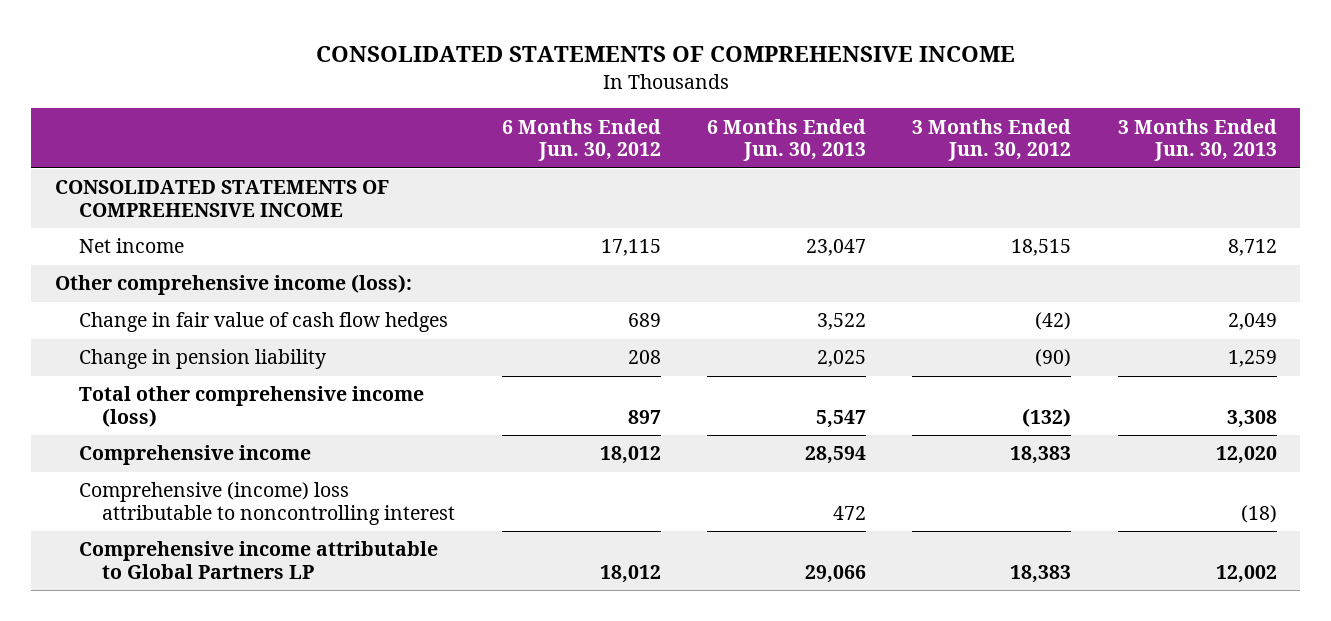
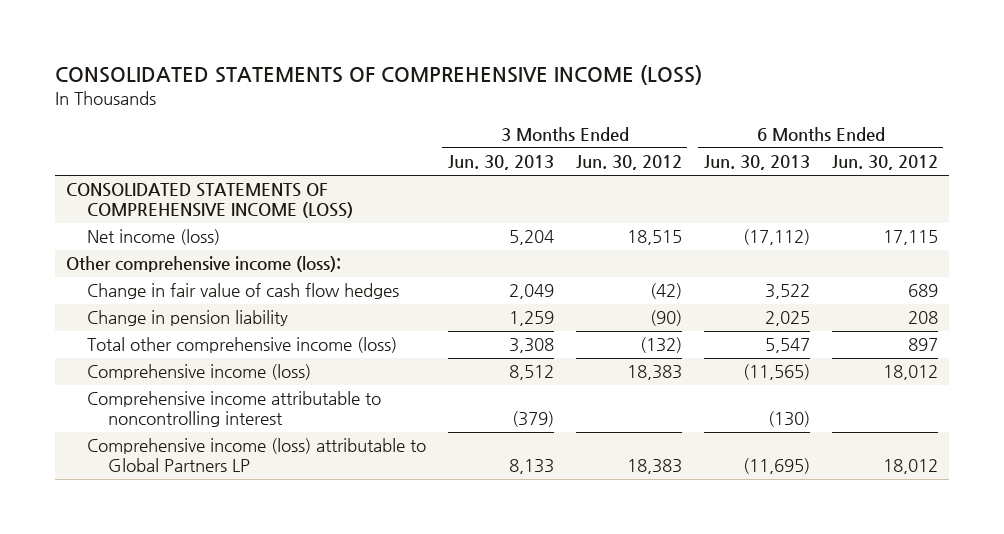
[315,46,1015,63] CONSOLIDATED STATEMENTS OF COMPREHENSIVE INCOME -> [54,65,702,86] CONSOLIDATED STATEMENTS OF COMPREHENSIVE INCOME (LOSS)
[54,180,389,218] CONSOLIDATED STATEMENTS OF COMPREHENSIVE INCOME -> [65,183,353,219] CONSOLIDATED STATEMENTS OF COMPREHENSIVE INCOME (LOSS)
[78,238,184,254] Net income -> [86,229,220,246] Net income (loss)
[805,239,866,257] 23,047 -> [742,229,810,246] (17,112)
[1227,239,1277,257] 8,712 -> [508,230,554,246] 5,204
[78,445,311,466] Comprehensive income -> [86,364,311,381] Comprehensive income (loss)
[804,446,866,465] 28,594 -> [742,364,810,381] (11,565)
[1215,446,1277,465] 12,020 -> [508,365,554,381] 8,512
[78,482,456,526] Comprehensive (income) loss attributable to noncontrolling interest -> [86,391,381,428] Comprehensive income attributable to noncontrolling interest
[832,506,866,521] 472 -> [767,411,810,428] (130)
[1240,505,1277,524] (18) -> [511,411,554,428] (379)
[78,541,438,580] Comprehensive income attributable to Global Partners LP -> [86,438,426,473] Comprehensive income (loss) attributable to Global Partners LP
[804,565,866,584] 29,066 -> [742,458,810,475] (11,695)
[1215,565,1277,584] 12,002 -> [508,459,554,475] 8,133

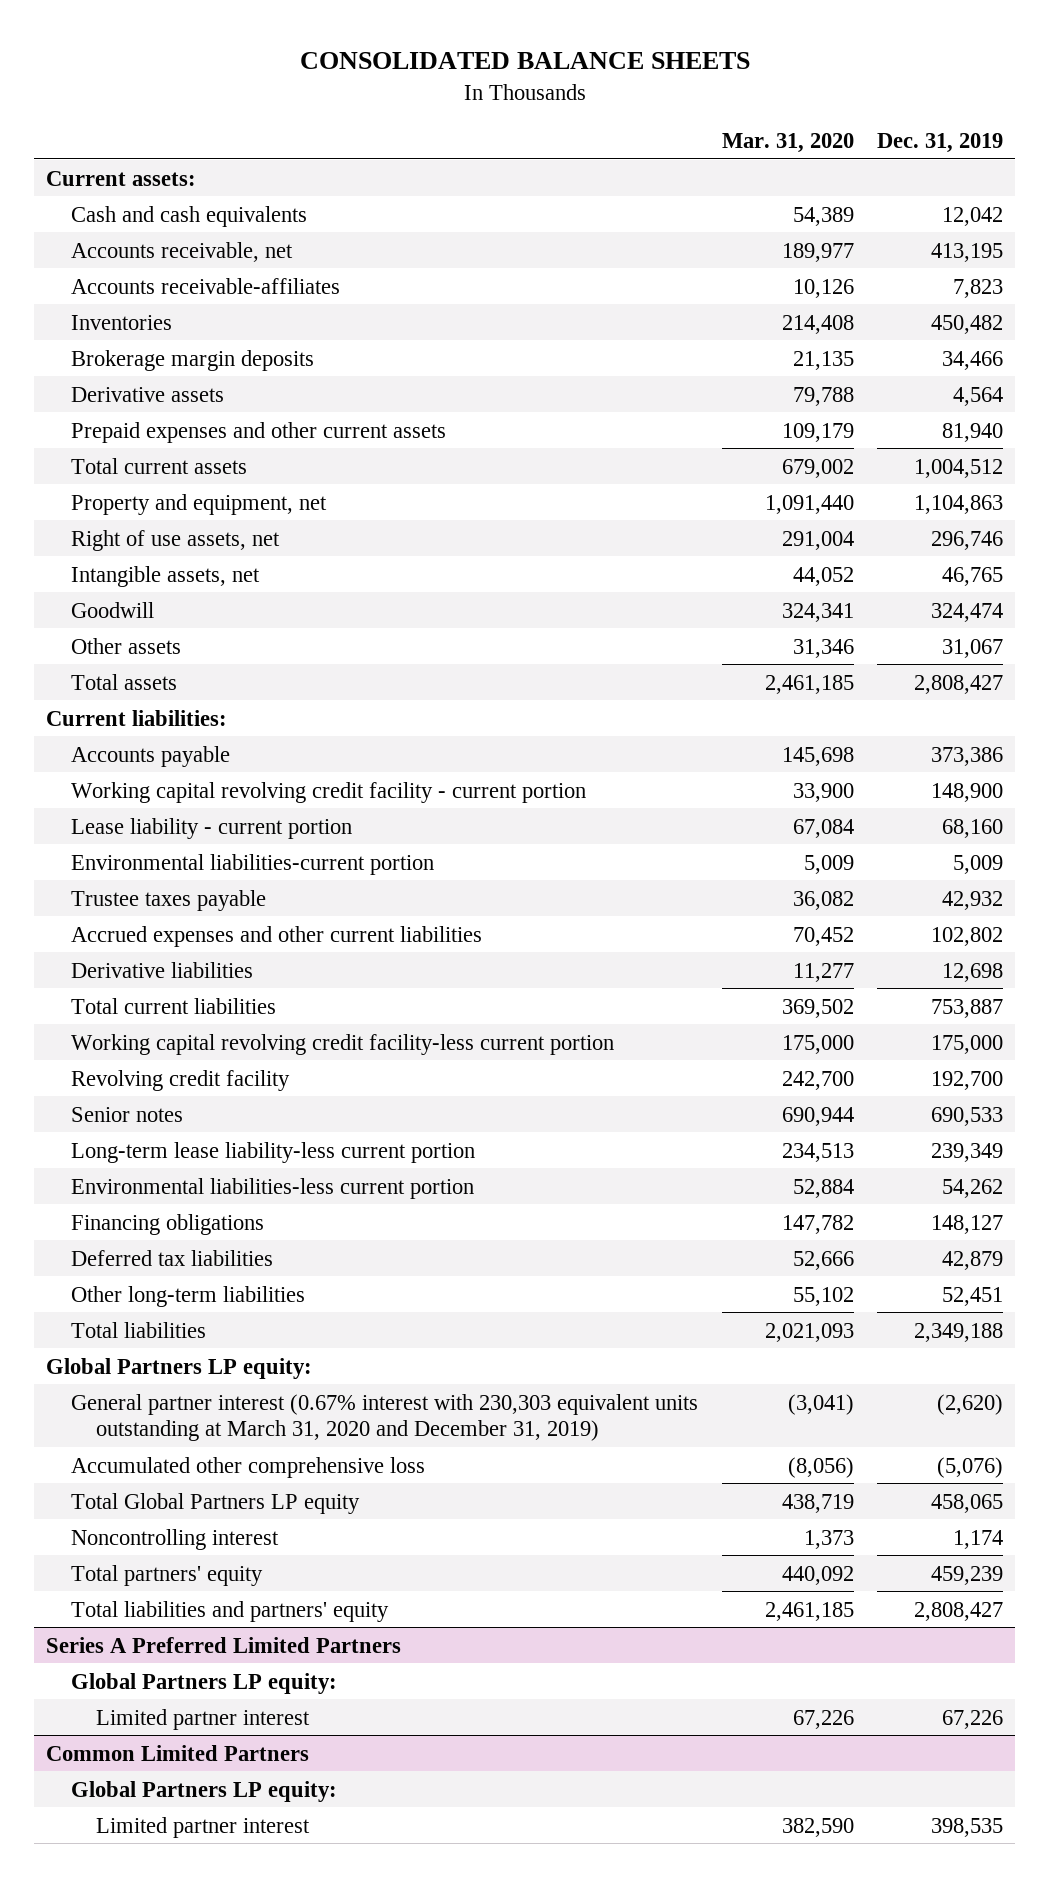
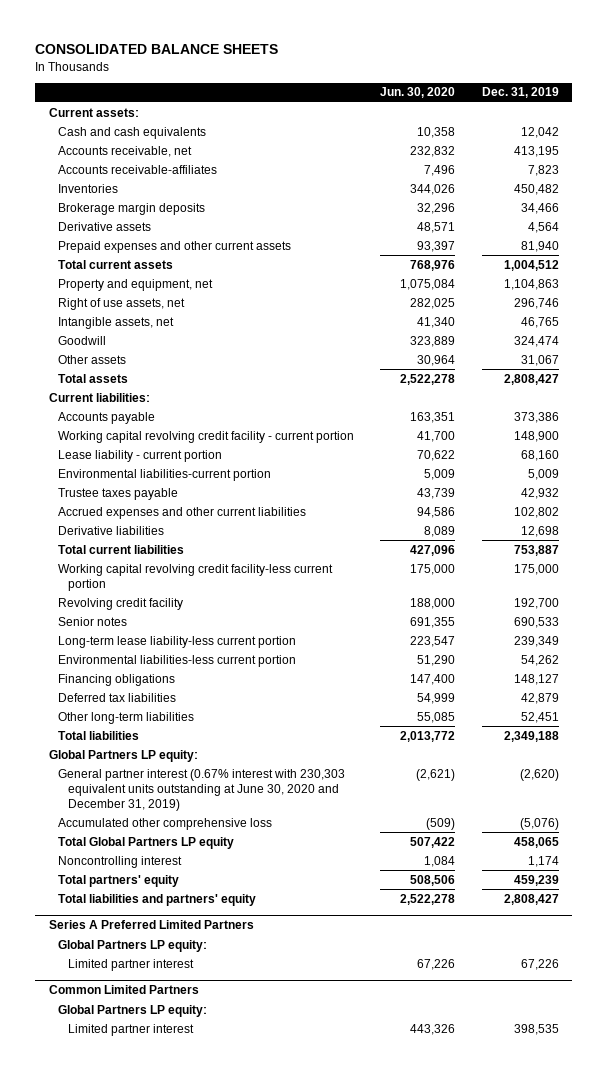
[721,132,854,153] Mar. 31, 2020 -> none
none -> [380,87,456,99] Jun. 30, 2020
[71,1393,699,1442] General partner interest (0.67% interest with 230,303 equivalent units outstanding at March 31, 2020 and December 31, 2019) -> [58,768,346,811] General partner interest (0.67% interest with 230,303 equivalent units outstanding at June 30, 2020 and December 31, 2019)

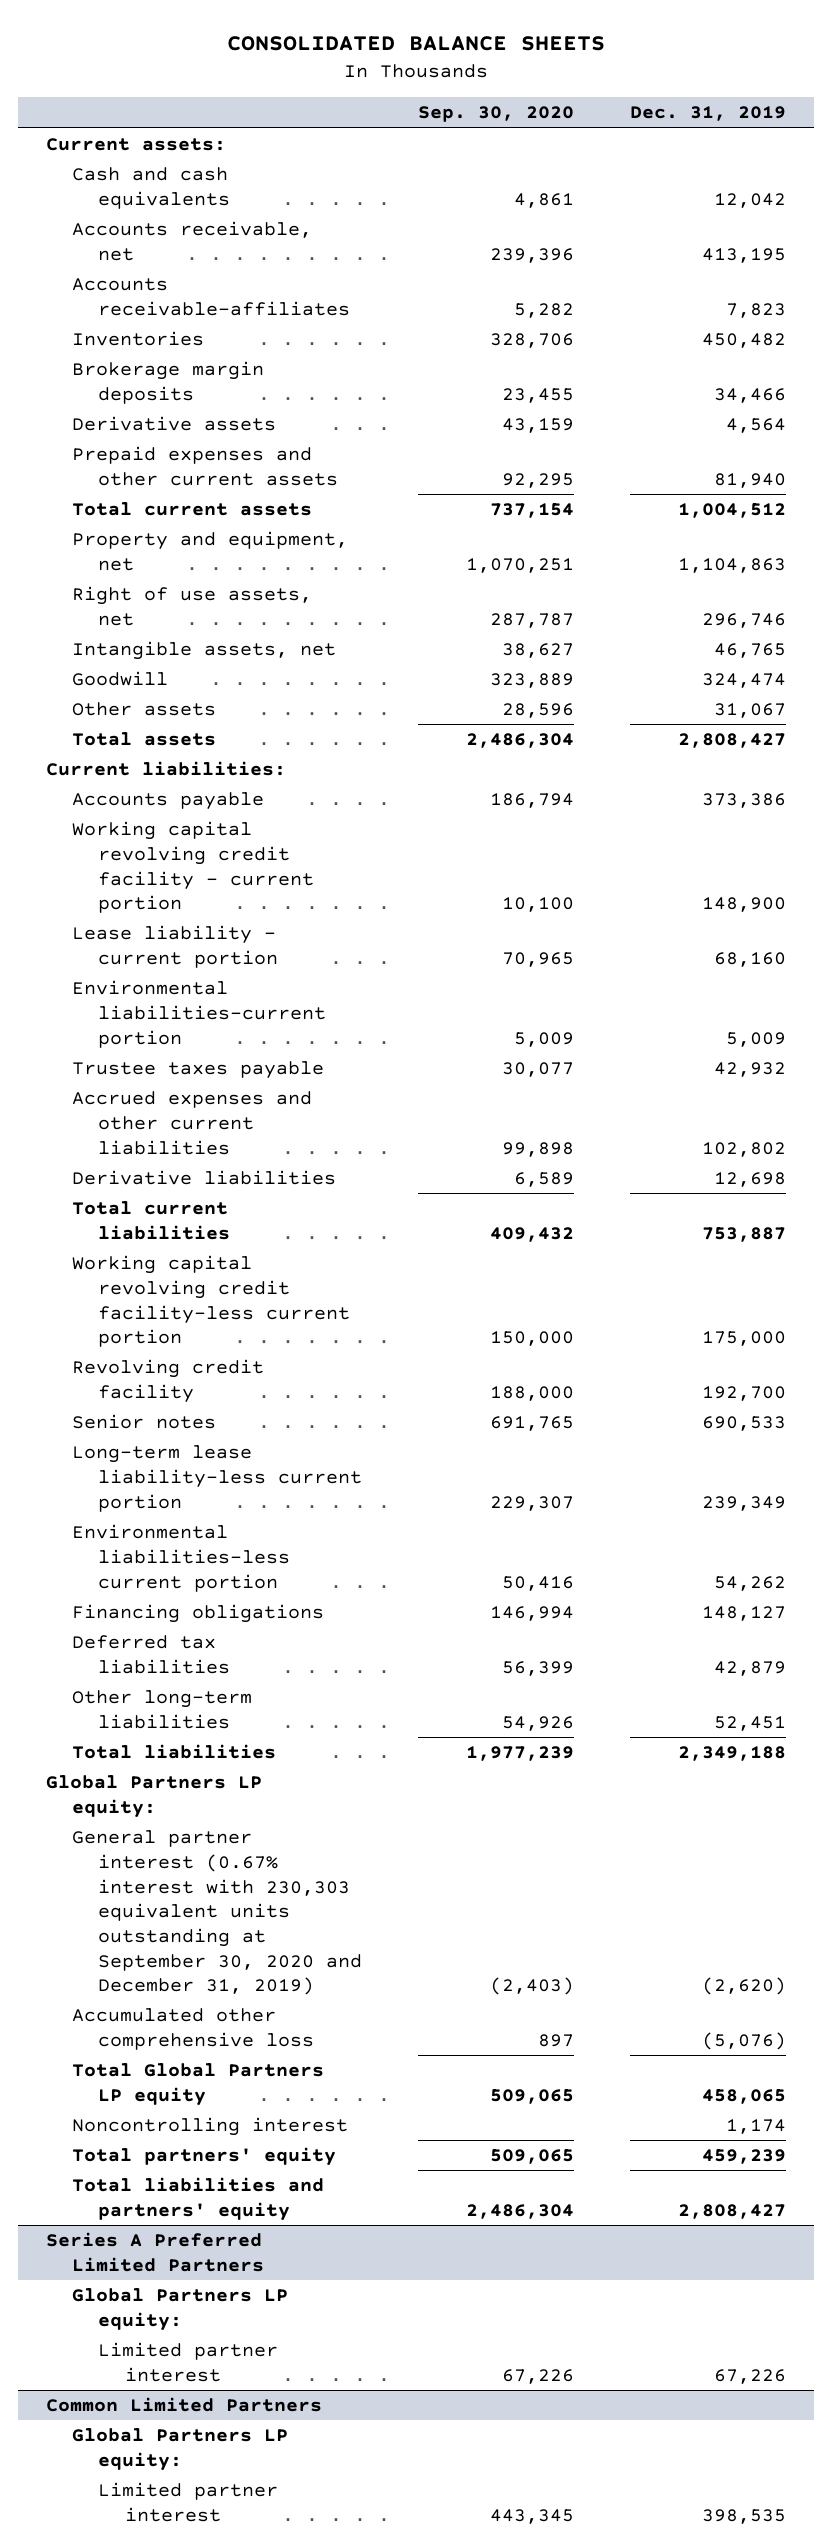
[380,87,456,99] Jun. 30, 2020 -> none
none -> [418,106,575,123] Sep. 30, 2020
[58,768,346,811] General partner interest (0.67% interest with 230,303 equivalent units outstanding at June 30, 2020 and December 31, 2019) -> [72,1830,363,1996] General partner interest (0.67% interest with 230,303 equivalent units outstanding at September 30, 2020 and December 31, 2019)

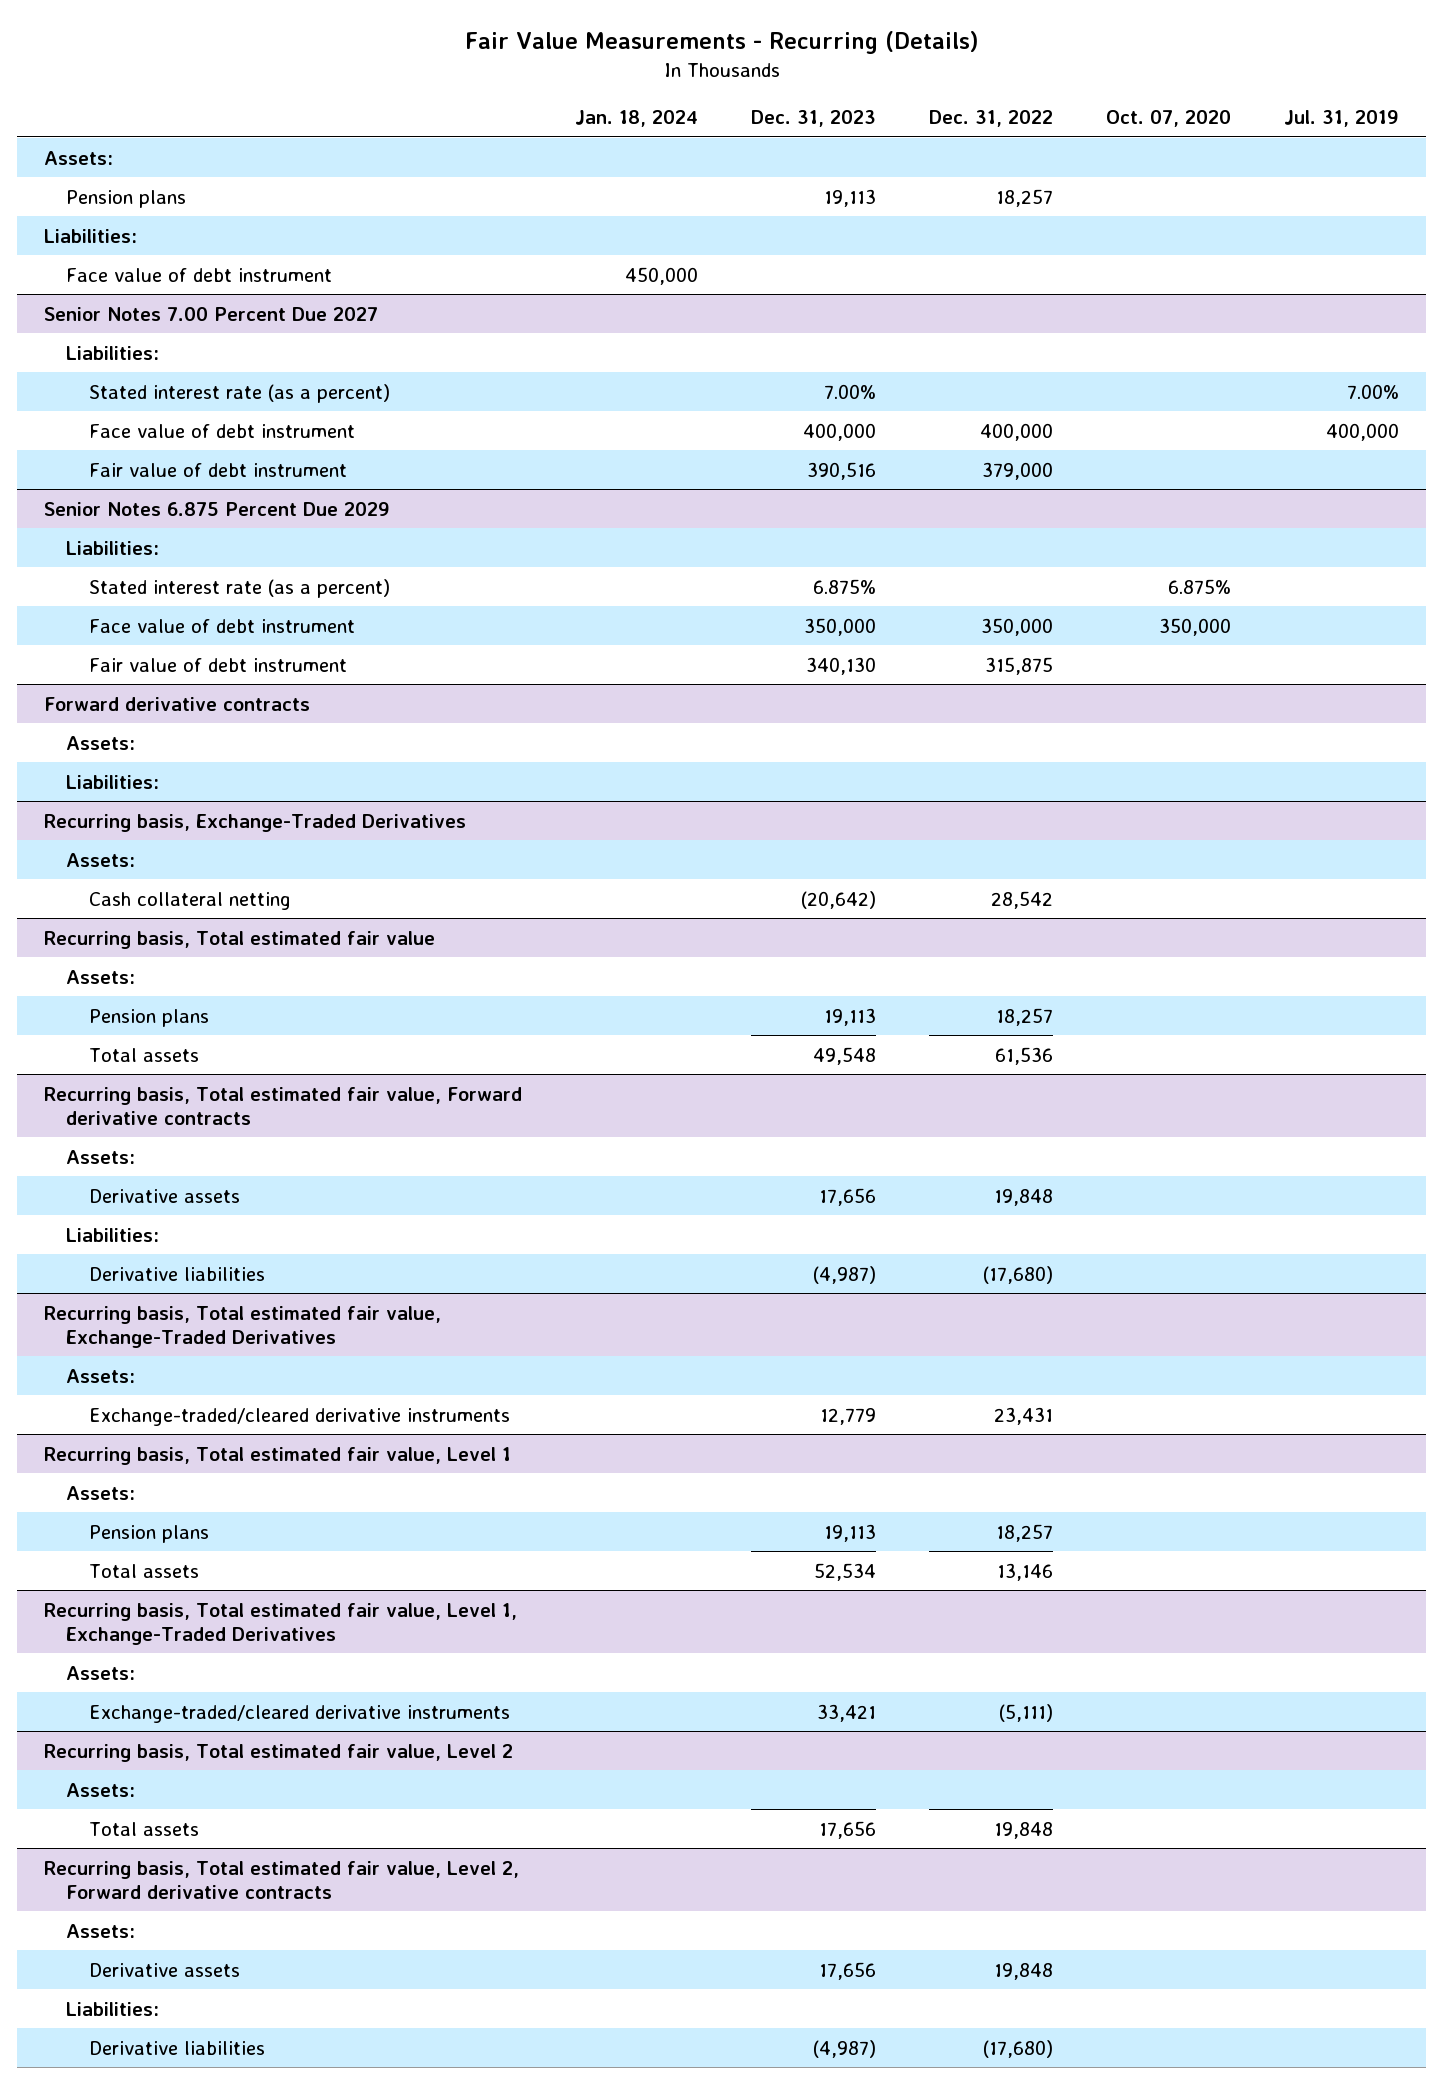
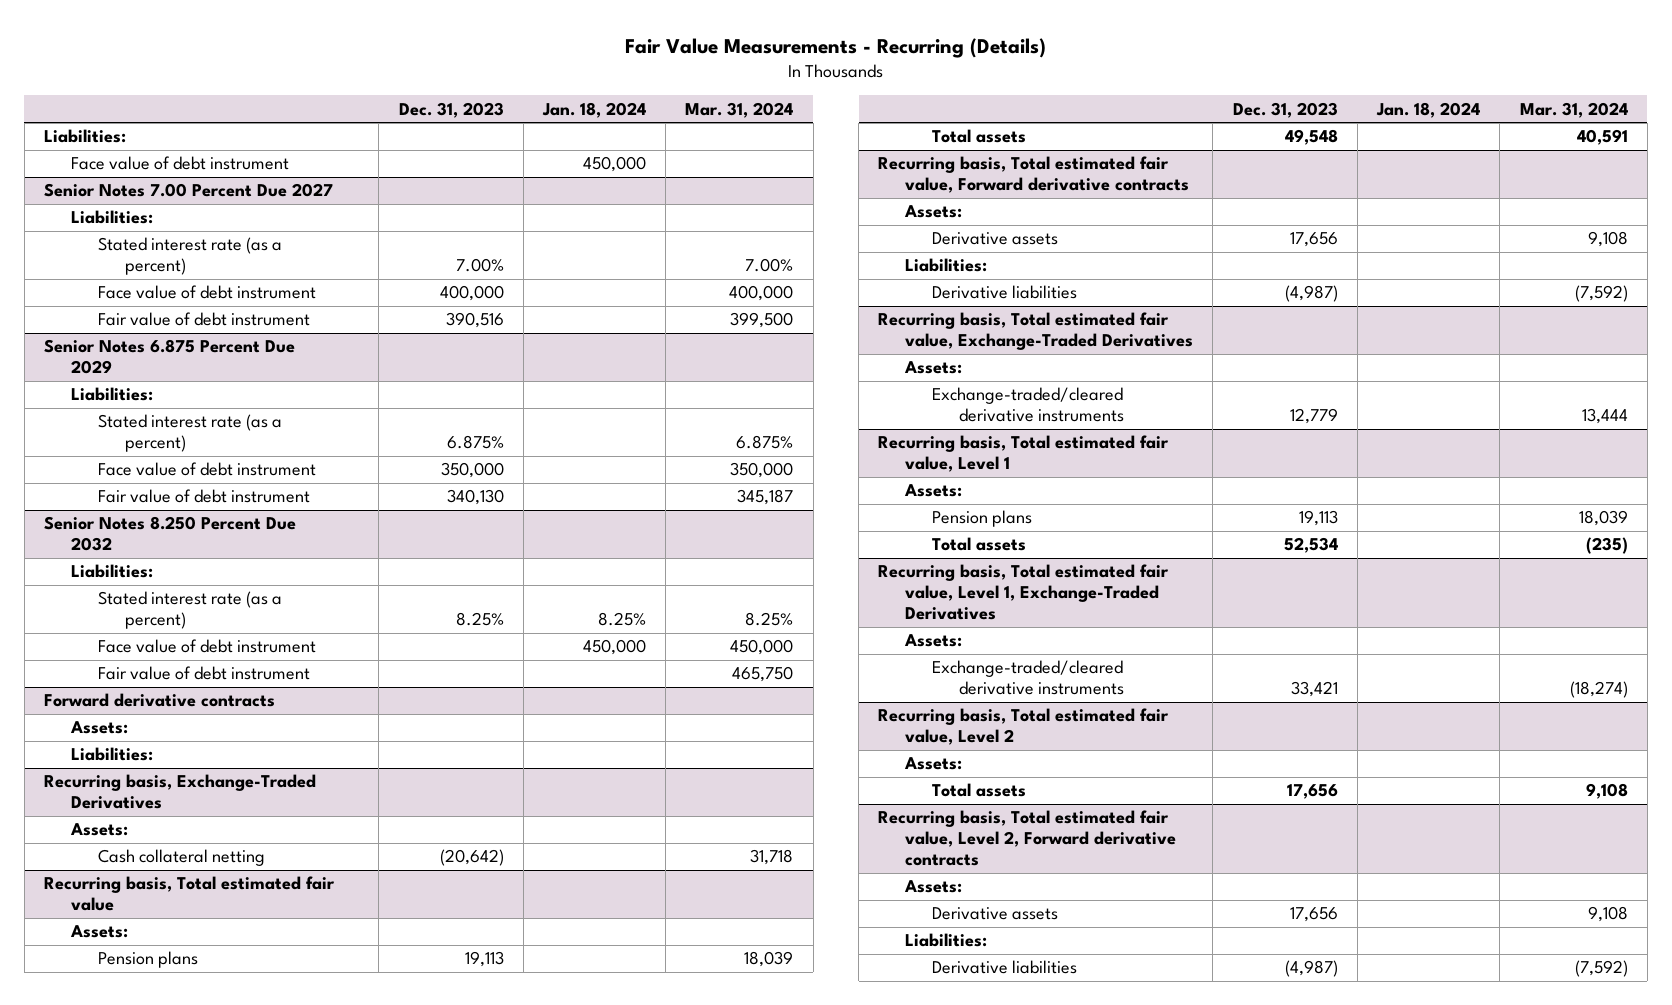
[929,110,1054,128] Dec. 31, 2022 -> none
[1106,110,1232,128] Oct. 07, 2020 -> none
[1284,110,1400,128] Jul. 31, 2019 -> none
none -> [685,101,794,118] Mar. 31, 2024
[43,150,113,165] Assets: -> none
[66,189,187,208] Pension plans -> none
none -> [44,516,297,552] Senior Notes 8.250 Percent Due 2032
none -> [71,564,154,579] Liabilities:
none -> [98,591,283,630] Stated interest rate (as a percent)
none -> [98,639,317,654] Face value of debt instrument
none -> [98,666,311,681] Fair value of debt instrument

